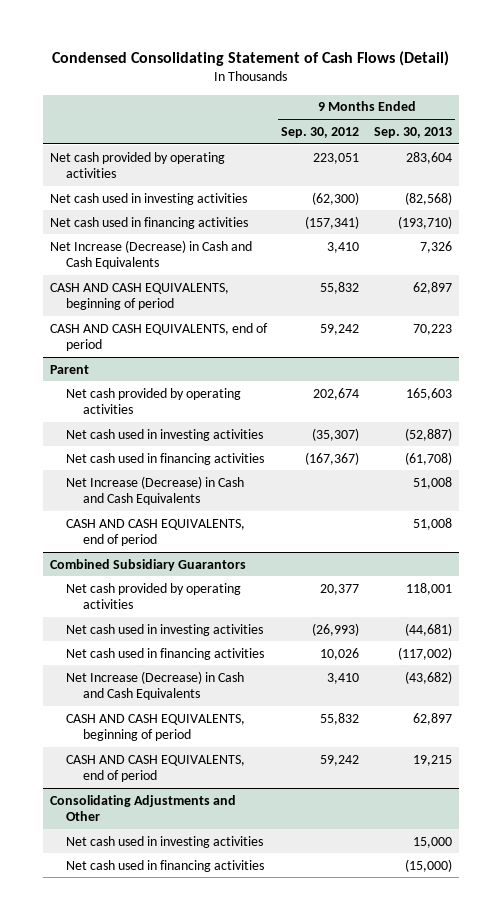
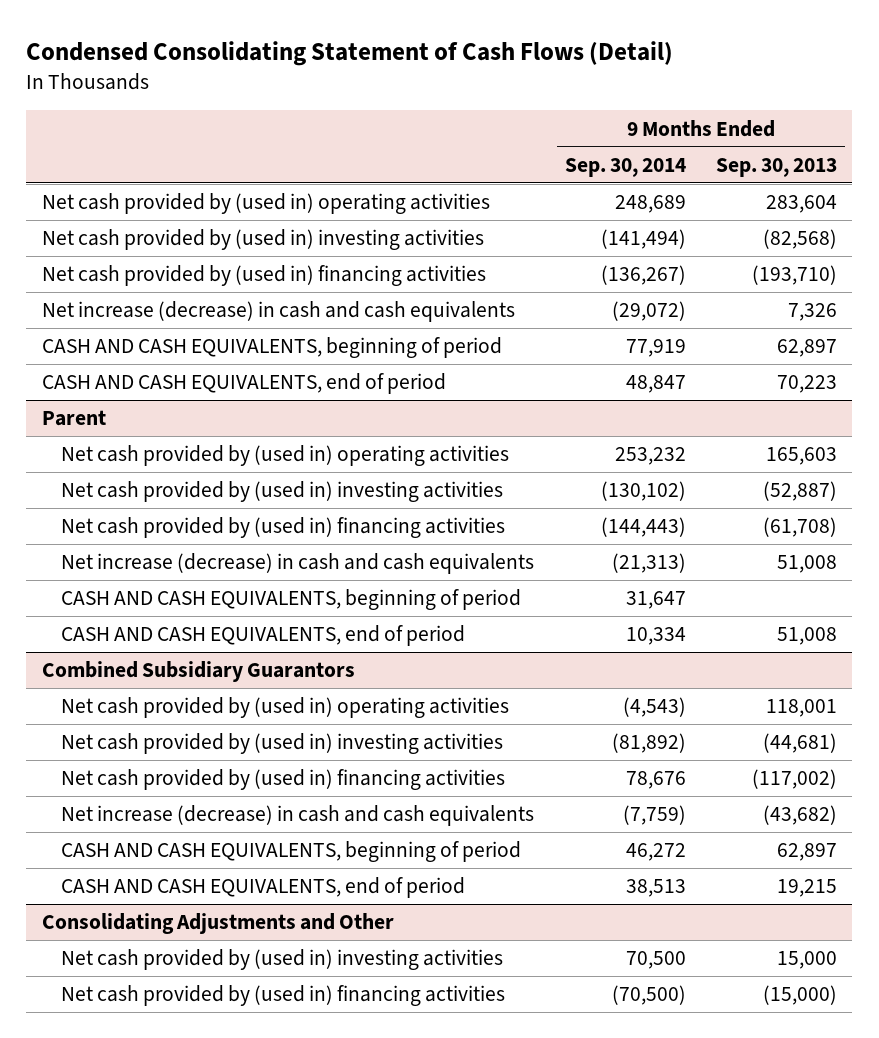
[281,126,360,138] Sep. 30, 2012 -> none
none -> [564,157,686,177] Sep. 30, 2014
[49,151,225,179] Net cash provided by operating activities -> [41,193,490,215] Net cash provided by (used in) operating activities
[49,192,247,205] Net cash used in investing activities -> [41,229,484,251] Net cash provided by (used in) investing activities
[49,216,248,229] Net cash used in financing activities -> [41,265,486,287] Net cash provided by (used in) financing activities
[49,239,252,270] Net Increase (Decrease) in Cash and Cash Equivalents -> [41,301,515,323] Net increase (decrease) in cash and cash equivalents
[66,387,242,415] Net cash provided by operating activities -> [61,445,510,467] Net cash provided by (used in) operating activities
[66,428,264,441] Net cash used in investing activities -> [61,481,504,503] Net cash provided by (used in) investing activities
[66,452,265,465] Net cash used in financing activities -> [61,517,506,539] Net cash provided by (used in) financing activities
[66,475,245,506] Net Increase (Decrease) in Cash and Cash Equivalents -> [61,553,535,575] Net increase (decrease) in cash and cash equivalents
none -> [61,589,522,611] CASH AND CASH EQUIVALENTS, beginning of period
[66,582,242,610] Net cash provided by operating activities -> [61,697,510,719] Net cash provided by (used in) operating activities
[66,623,264,636] Net cash used in investing activities -> [61,733,504,755] Net cash provided by (used in) investing activities
[66,647,265,660] Net cash used in financing activities -> [61,769,506,791] Net cash provided by (used in) financing activities
[66,670,245,701] Net Increase (Decrease) in Cash and Cash Equivalents -> [61,805,535,827] Net increase (decrease) in cash and cash equivalents
[66,835,264,848] Net cash used in investing activities -> [61,949,504,971] Net cash provided by (used in) investing activities
[66,859,265,872] Net cash used in financing activities -> [61,985,506,1007] Net cash provided by (used in) financing activities

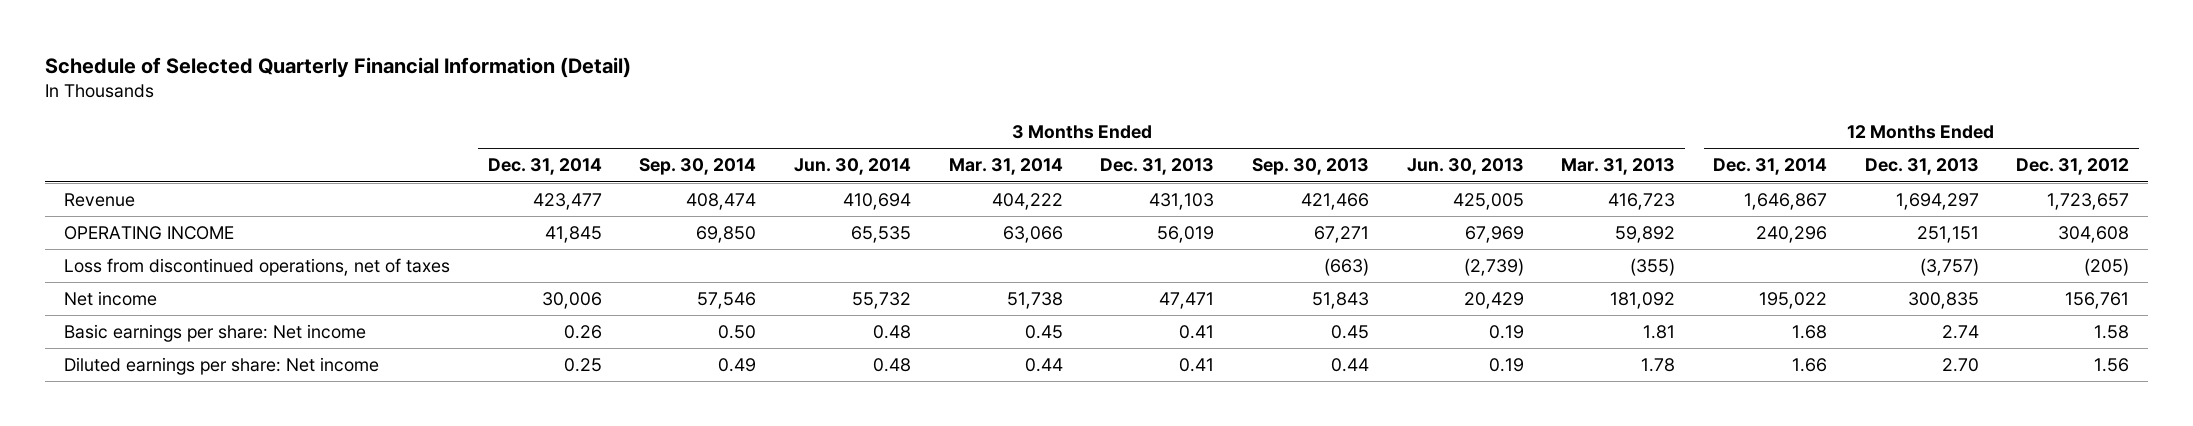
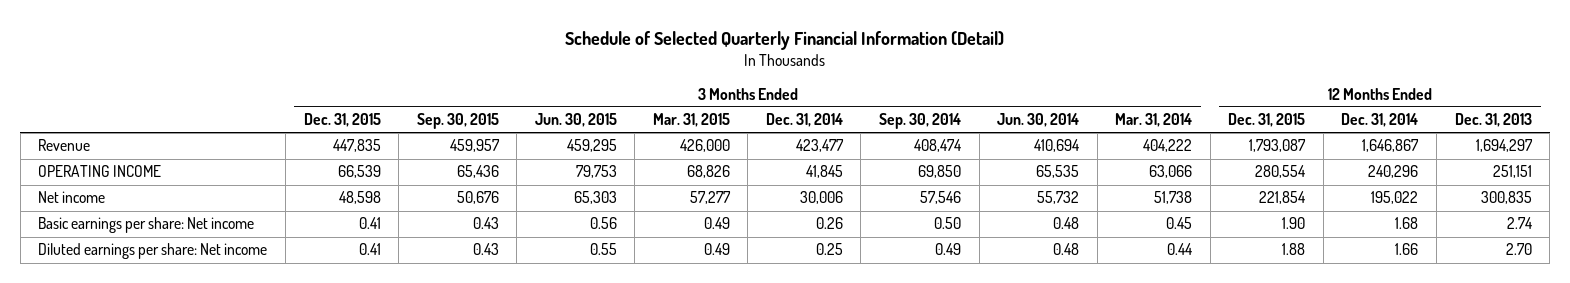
[1100,158,1215,176] Dec. 31, 2013 -> none
[1252,158,1370,176] Sep. 30, 2013 -> none
[1406,158,1524,176] Jun. 30, 2013 -> none
[1561,158,1676,176] Mar. 31, 2013 -> none
[2016,158,2130,176] Dec. 31, 2012 -> none
none -> [303,113,381,128] Dec. 31, 2015
none -> [416,113,499,130] Sep. 30, 2015
none -> [534,113,617,128] Jun. 30, 2015
none -> [652,113,730,128] Mar. 31, 2015
none -> [1228,113,1306,128] Dec. 31, 2015
[63,258,450,277] Loss from discontinued operations, net of taxes -> none

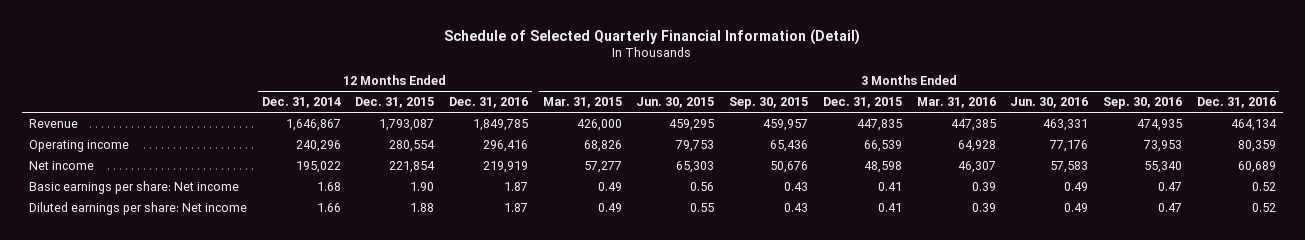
[765,113,843,128] Dec. 31, 2014 -> none
[879,113,962,130] Sep. 30, 2014 -> none
[997,113,1080,128] Jun. 30, 2014 -> none
[1115,113,1193,128] Mar. 31, 2014 -> none
[1454,113,1532,128] Dec. 31, 2013 -> none
none -> [449,97,529,109] Dec. 31, 2016
none -> [916,97,996,109] Mar. 31, 2016
none -> [1010,97,1089,109] Jun. 30, 2016
none -> [1102,97,1182,110] Sep. 30, 2016
none -> [1196,97,1276,109] Dec. 31, 2016
[38,165,162,178] OPERATING INCOME -> [28,140,129,153] Operating income

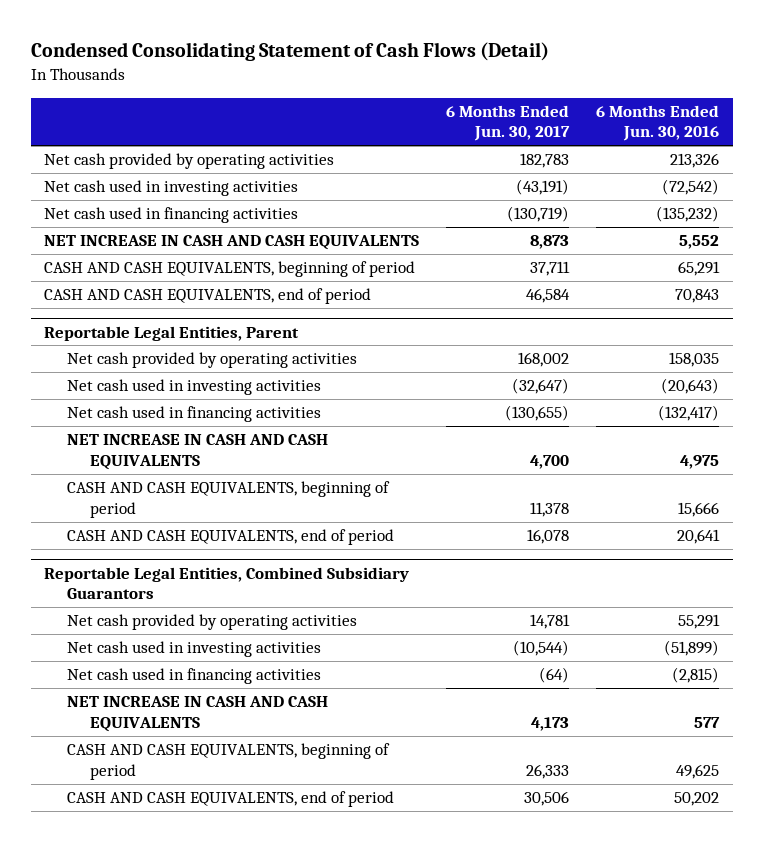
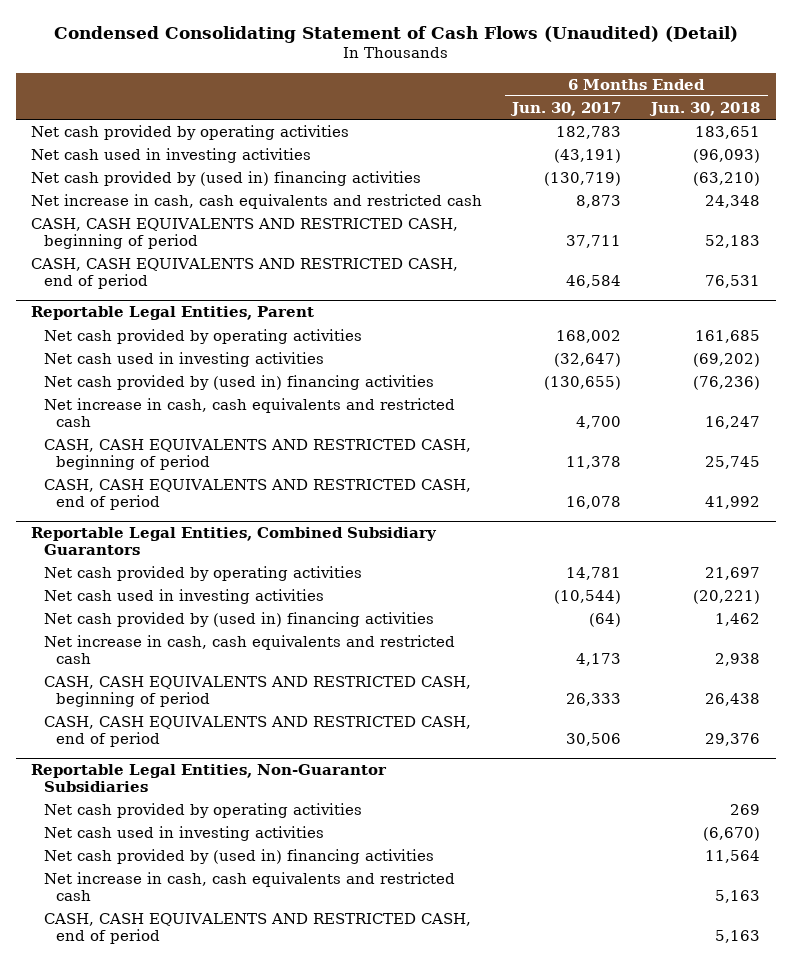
[31,42,550,62] Condensed Consolidating Statement of Cash Flows (Detail) -> [53,25,738,43] Condensed Consolidating Statement of Cash Flows (Unaudited) (Detail)
[596,104,720,142] 6 Months Ended Jun. 30, 2016 -> none
none -> [649,101,761,116] Jun. 30, 2018
[44,207,299,224] Net cash used in financing activities -> [31,170,422,186] Net cash provided by (used in) financing activities
[44,235,420,251] NET INCREASE IN CASH AND CASH EQUIVALENTS -> [31,193,483,209] Net increase in cash, cash equivalents and restricted cash
[44,261,416,278] CASH AND CASH EQUIVALENTS, beginning of period -> [31,217,459,249] CASH, CASH EQUIVALENTS AND RESTRICTED CASH, beginning of period
[44,288,372,305] CASH AND CASH EQUIVALENTS, end of period -> [31,257,459,289] CASH, CASH EQUIVALENTS AND RESTRICTED CASH, end of period
[67,406,322,423] Net cash used in financing activities -> [43,374,434,390] Net cash provided by (used in) financing activities
[67,434,329,470] NET INCREASE IN CASH AND CASH EQUIVALENTS -> [43,397,455,427] Net increase in cash, cash equivalents and restricted cash
[67,481,391,518] CASH AND CASH EQUIVALENTS, beginning of period -> [43,438,471,470] CASH, CASH EQUIVALENTS AND RESTRICTED CASH, beginning of period
[67,529,395,546] CASH AND CASH EQUIVALENTS, end of period -> [43,478,471,510] CASH, CASH EQUIVALENTS AND RESTRICTED CASH, end of period
[67,668,322,685] Net cash used in financing activities -> [43,611,434,627] Net cash provided by (used in) financing activities
[67,696,329,732] NET INCREASE IN CASH AND CASH EQUIVALENTS -> [43,634,455,664] Net increase in cash, cash equivalents and restricted cash
[67,743,391,780] CASH AND CASH EQUIVALENTS, beginning of period -> [43,675,471,707] CASH, CASH EQUIVALENTS AND RESTRICTED CASH, beginning of period
[67,791,395,808] CASH AND CASH EQUIVALENTS, end of period -> [43,715,471,747] CASH, CASH EQUIVALENTS AND RESTRICTED CASH, end of period
none -> [31,764,388,792] Reportable Legal Entities, Non-Guarantor Subsidiaries
none -> [43,802,362,818] Net cash provided by operating activities
none -> [43,825,324,841] Net cash used in investing activities
none -> [43,848,434,864] Net cash provided by (used in) financing activities
none -> [43,871,455,901] Net increase in cash, cash equivalents and restricted cash
none -> [43,912,471,944] CASH, CASH EQUIVALENTS AND RESTRICTED CASH, end of period

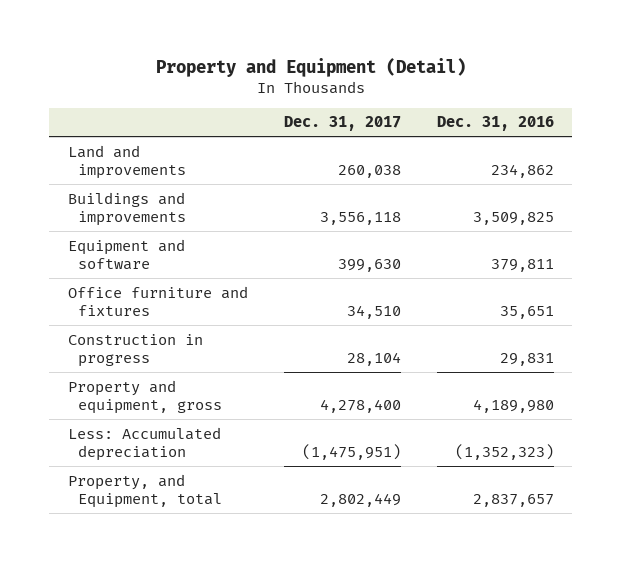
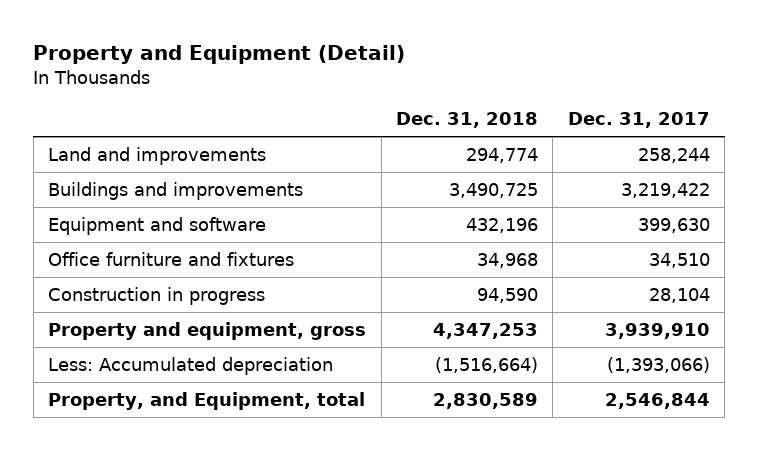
[437,116,555,132] Dec. 31, 2016 -> none
none -> [395,112,538,129] Dec. 31, 2018
[337,164,401,178] 260,038 -> [637,147,710,163] 258,244
[319,211,401,225] 3,556,118 -> [620,182,710,198] 3,219,422
[319,398,401,413] 4,278,400 -> [604,322,710,339] 3,939,910
[301,443,401,460] (1,475,951) -> [606,356,710,373] (1,393,066)
[319,492,401,507] 2,802,449 -> [604,392,710,409] 2,546,844

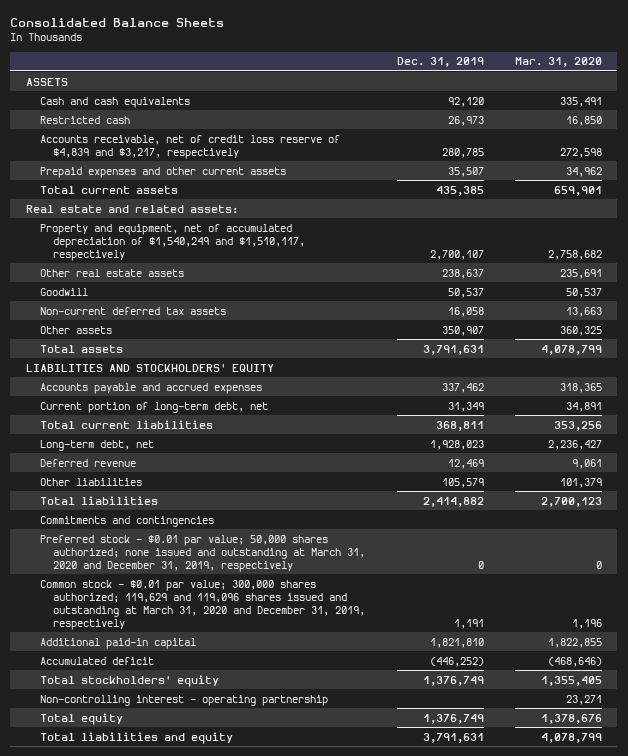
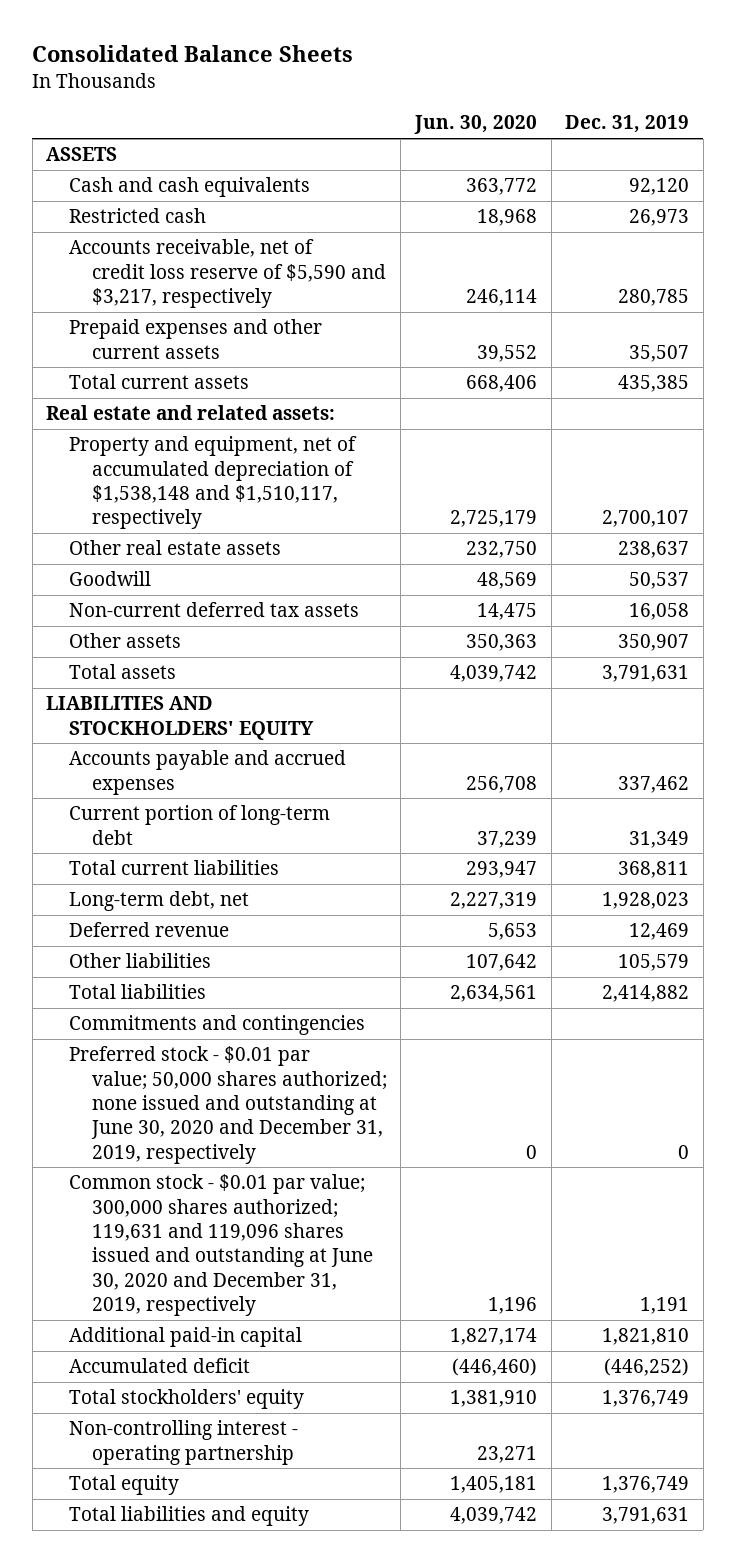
[514,57,602,68] Mar. 31, 2020 -> none
none -> [413,115,537,135] Jun. 30, 2020
[39,134,340,159] Accounts receivable, net of credit loss reserve of $4,839 and $3,217, respectively -> [68,239,386,309] Accounts receivable, net of credit loss reserve of $5,590 and $3,217, respectively
[39,223,306,261] Property and equipment, net of accumulated depreciation of $1,540,249 and $1,510,117, respectively -> [68,436,357,530] Property and equipment, net of accumulated depreciation of $1,538,148 and $1,510,117, respectively
[39,401,268,413] Current portion of long-term debt, net -> [68,805,330,845] Current portion of long-term debt
[39,534,366,572] Preferred stock - $0.01 par value; 50,000 shares authorized; none issued and outstanding at March 31, 2020 and December 31, 2019, respectively -> [68,1046,387,1164] Preferred stock - $0.01 par value; 50,000 shares authorized; none issued and outstanding at June 30, 2020 and December 31, 2019, respectively
[39,579,366,630] Common stock - $0.01 par value; 300,000 shares authorized; 119,629 and 119,096 shares issued and outstanding at March 31, 2020 and December 31, 2019, respectively -> [68,1174,373,1316] Common stock - $0.01 par value; 300,000 shares authorized; 119,631 and 119,096 shares issued and outstanding at June 30, 2020 and December 31, 2019, respectively

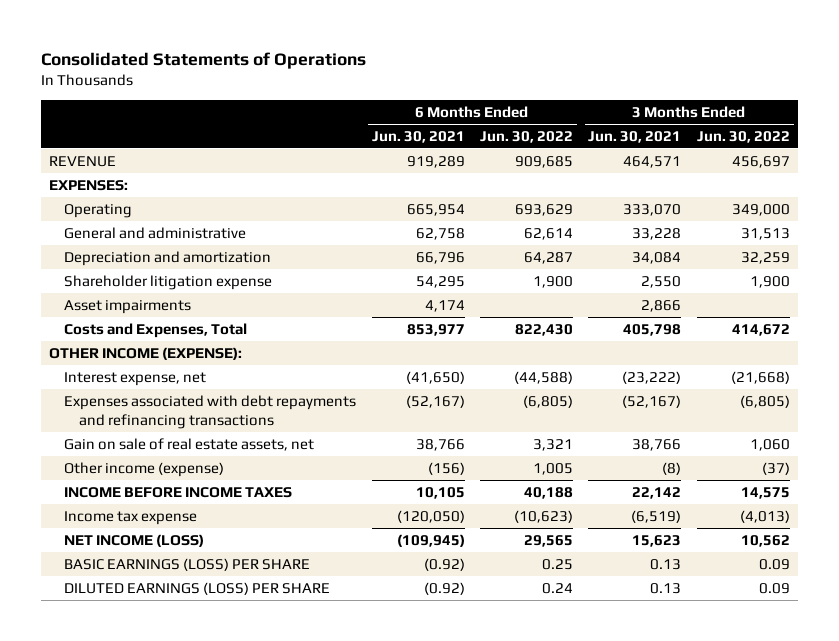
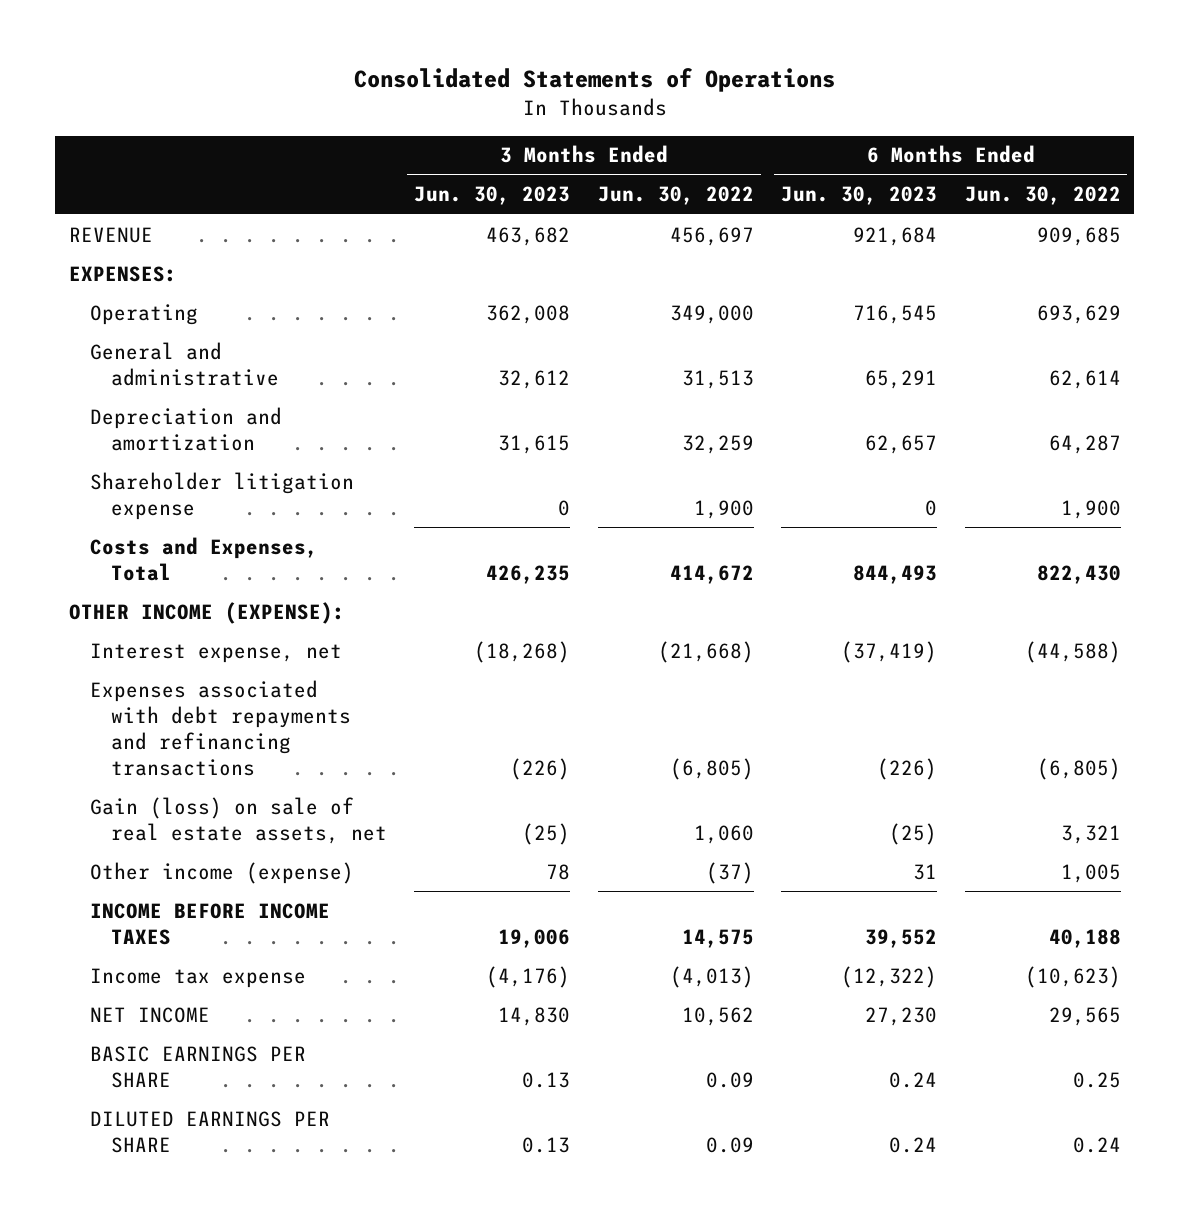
[371,130,465,143] Jun. 30, 2021 -> none
[588,130,682,143] Jun. 30, 2021 -> none
none -> [414,186,571,206] Jun. 30, 2023
none -> [781,186,938,206] Jun. 30, 2023
[64,299,192,314] Asset impairments -> none
[64,437,315,451] Gain on sale of real estate assets, net -> [89,796,387,844] Gain (loss) on sale of real estate assets, net
[64,533,205,547] NET INCOME (LOSS) -> [89,1006,210,1023] NET INCOME
[64,557,311,571] BASIC EARNINGS (LOSS) PER SHARE -> [89,1045,306,1088] BASIC EARNINGS PER SHARE
[64,581,331,595] DILUTED EARNINGS (LOSS) PER SHARE -> [89,1110,330,1153] DILUTED EARNINGS PER SHARE

